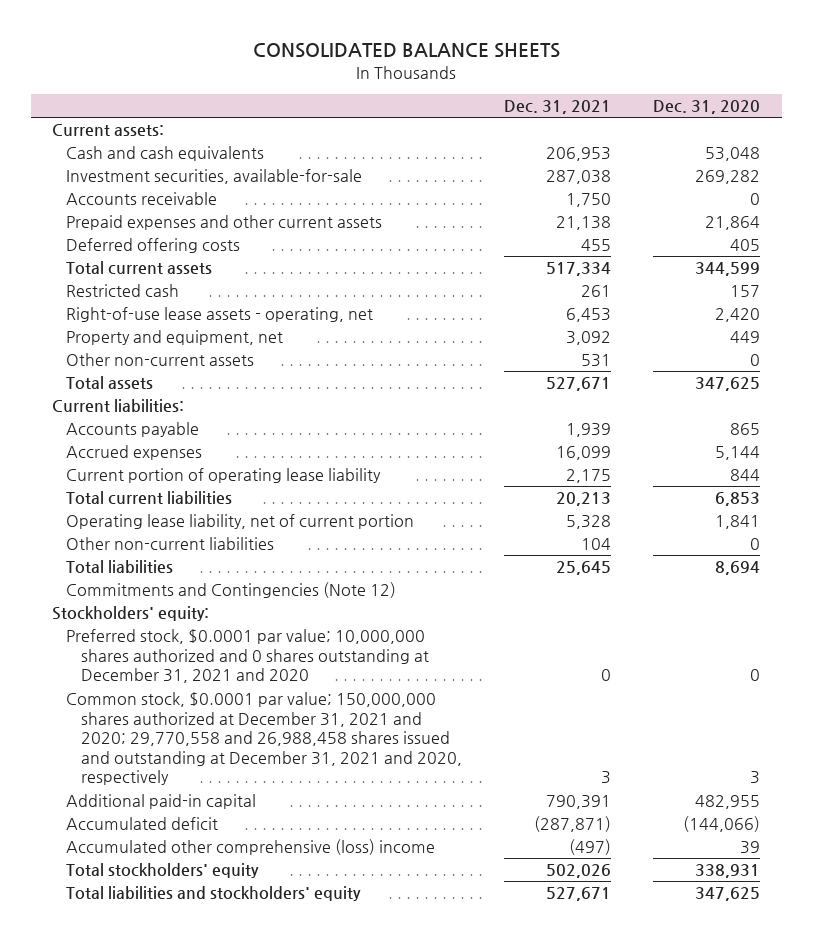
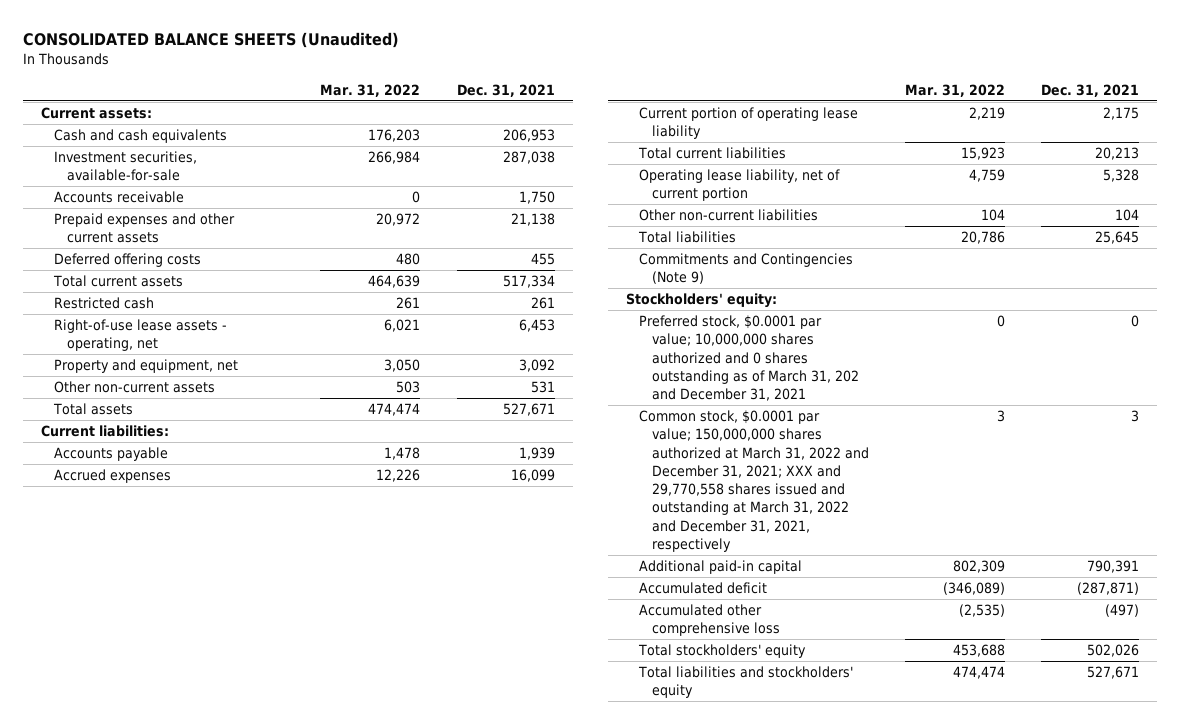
[253,42,561,58] CONSOLIDATED BALANCE SHEETS -> [23,32,400,49] CONSOLIDATED BALANCE SHEETS (Unaudited)
[653,99,761,114] Dec. 31, 2020 -> none
none -> [320,83,421,97] Mar. 31, 2022
[66,582,397,599] Commitments and Contingencies (Note 12) -> [638,253,853,285] Commitments and Contingencies (Note 9)
[66,629,429,684] Preferred stock, $0.0001 par value; 10,000,000 shares authorized and 0 shares outstanding at December 31, 2021 and 2020 -> [638,315,859,402] Preferred stock, $0.0001 par value; 10,000,000 shares authorized and 0 shares outstanding as of March 31, 202 and December 31, 2021
[66,692,462,786] Common stock, $0.0001 par value; 150,000,000 shares authorized at December 31, 2021 and 2020; 29,770,558 and 26,988,458 shares issued and outstanding at December 31, 2021 and 2020, respectively -> [638,410,869,552] Common stock, $0.0001 par value; 150,000,000 shares authorized at March 31, 2022 and December 31, 2021; XXX and 29,770,558 shares issued and outstanding at March 31, 2022 and December 31, 2021, respectively
[66,839,436,856] Accumulated other comprehensive (loss) income -> [638,604,780,637] Accumulated other comprehensive loss

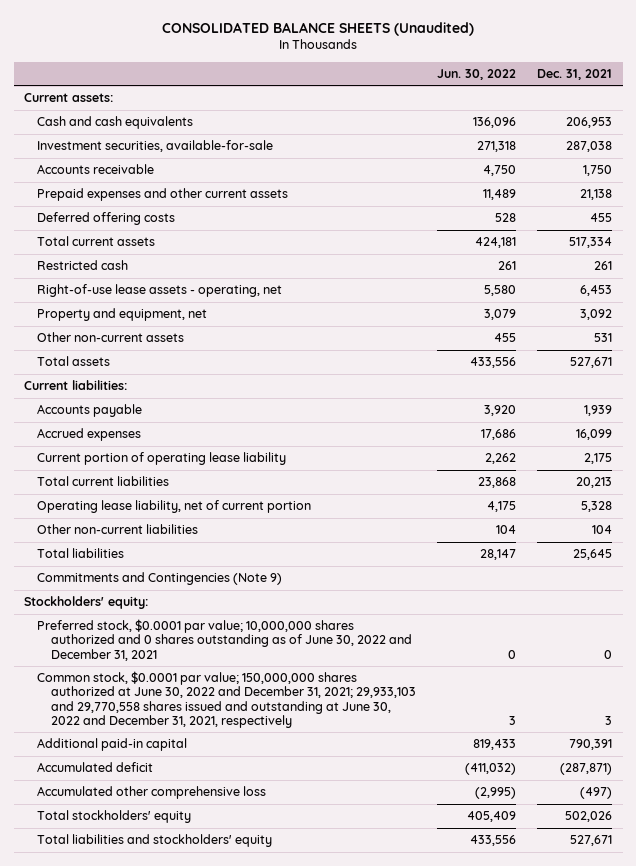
[320,83,421,97] Mar. 31, 2022 -> none
none -> [436,68,516,80] Jun. 30, 2022
[638,315,859,402] Preferred stock, $0.0001 par value; 10,000,000 shares authorized and 0 shares outstanding as of March 31, 202 and December 31, 2021 -> [37,619,412,661] Preferred stock, $0.0001 par value; 10,000,000 shares authorized and 0 shares outstanding as of June 30, 2022 and December 31, 2021
[638,410,869,552] Common stock, $0.0001 par value; 150,000,000 shares authorized at March 31, 2022 and December 31, 2021; XXX and 29,770,558 shares issued and outstanding at March 31, 2022 and December 31, 2021, respectively -> [37,671,416,728] Common stock, $0.0001 par value; 150,000,000 shares authorized at June 30, 2022 and December 31, 2021; 29,933,103 and 29,770,558 shares issued and outstanding at June 30, 2022 and December 31, 2021, respectively

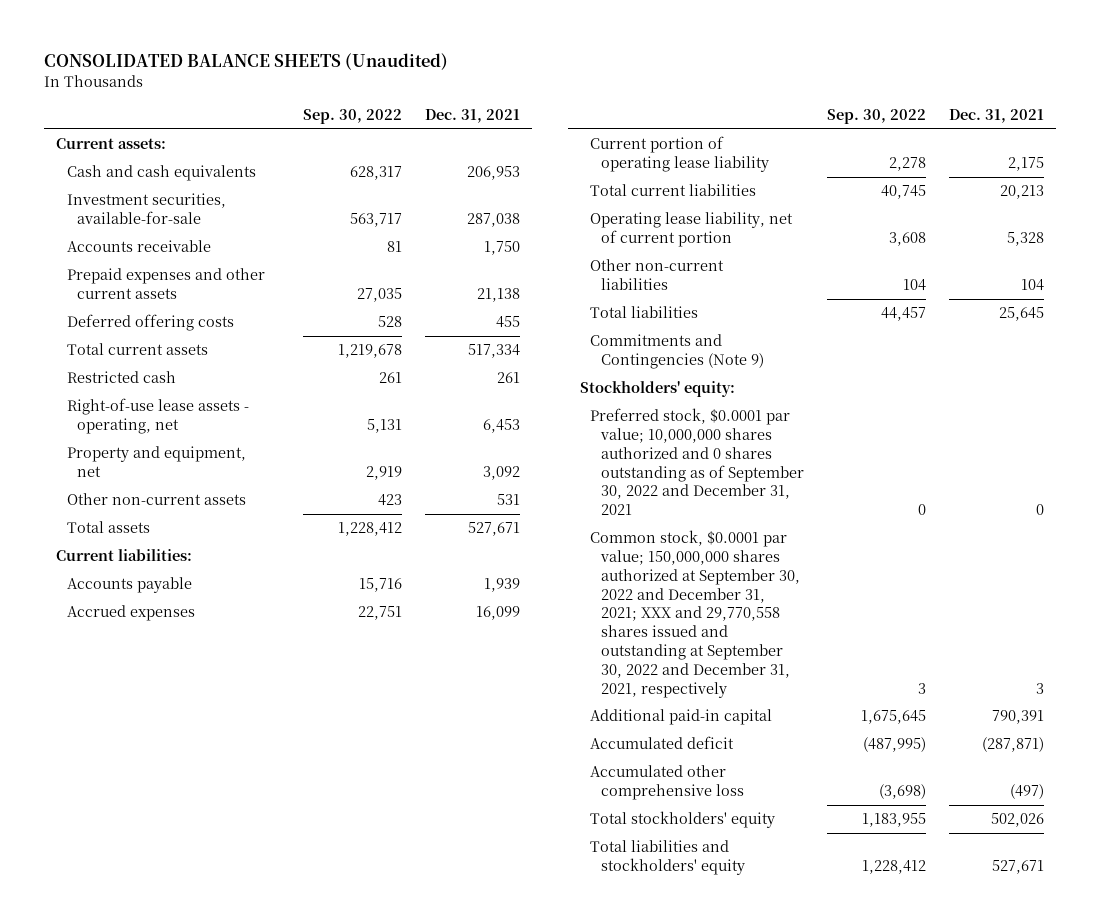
[436,68,516,80] Jun. 30, 2022 -> none
none -> [303,109,403,125] Sep. 30, 2022
[37,619,412,661] Preferred stock, $0.0001 par value; 10,000,000 shares authorized and 0 shares outstanding as of June 30, 2022 and December 31, 2021 -> [590,408,804,516] Preferred stock, $0.0001 par value; 10,000,000 shares authorized and 0 shares outstanding as of September 30, 2022 and December 31, 2021
[37,671,416,728] Common stock, $0.0001 par value; 150,000,000 shares authorized at June 30, 2022 and December 31, 2021; 29,933,103 and 29,770,558 shares issued and outstanding at June 30, 2022 and December 31, 2021, respectively -> [590,530,800,698] Common stock, $0.0001 par value; 150,000,000 shares authorized at September 30, 2022 and December 31, 2021; XXX and 29,770,558 shares issued and outstanding at September 30, 2022 and December 31, 2021, respectively

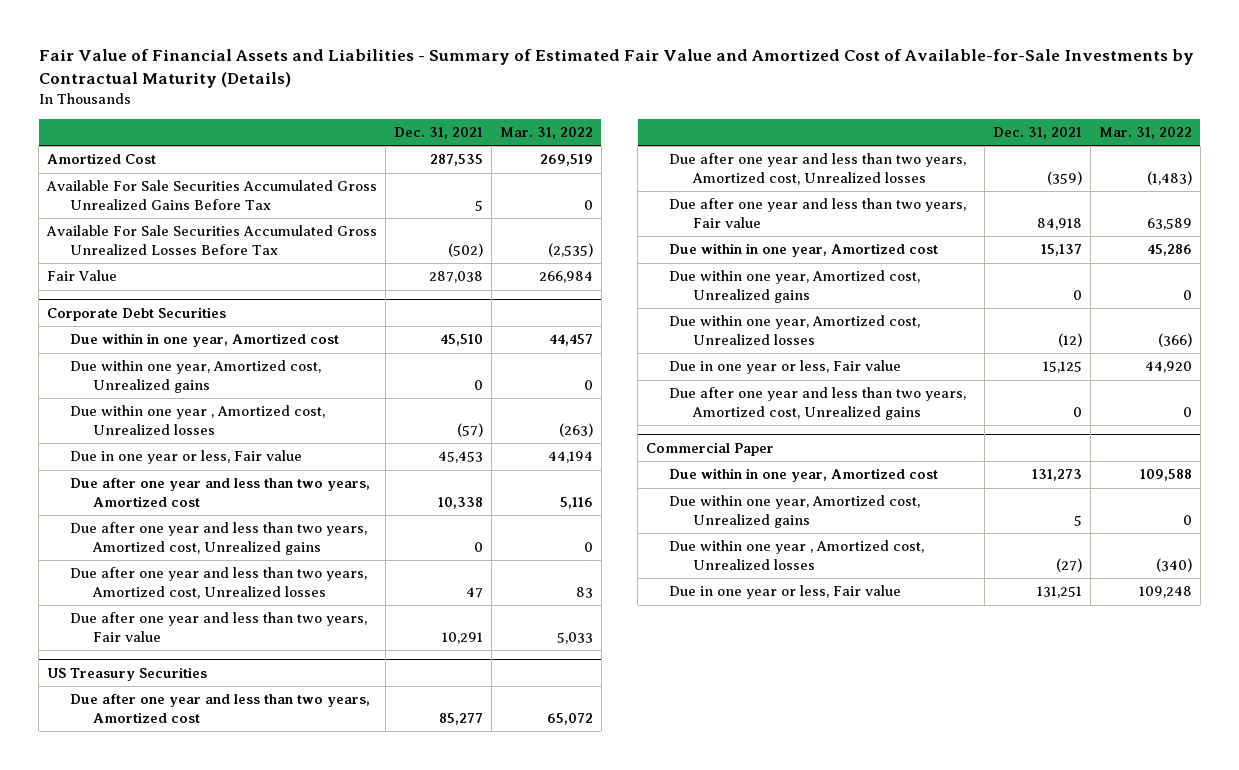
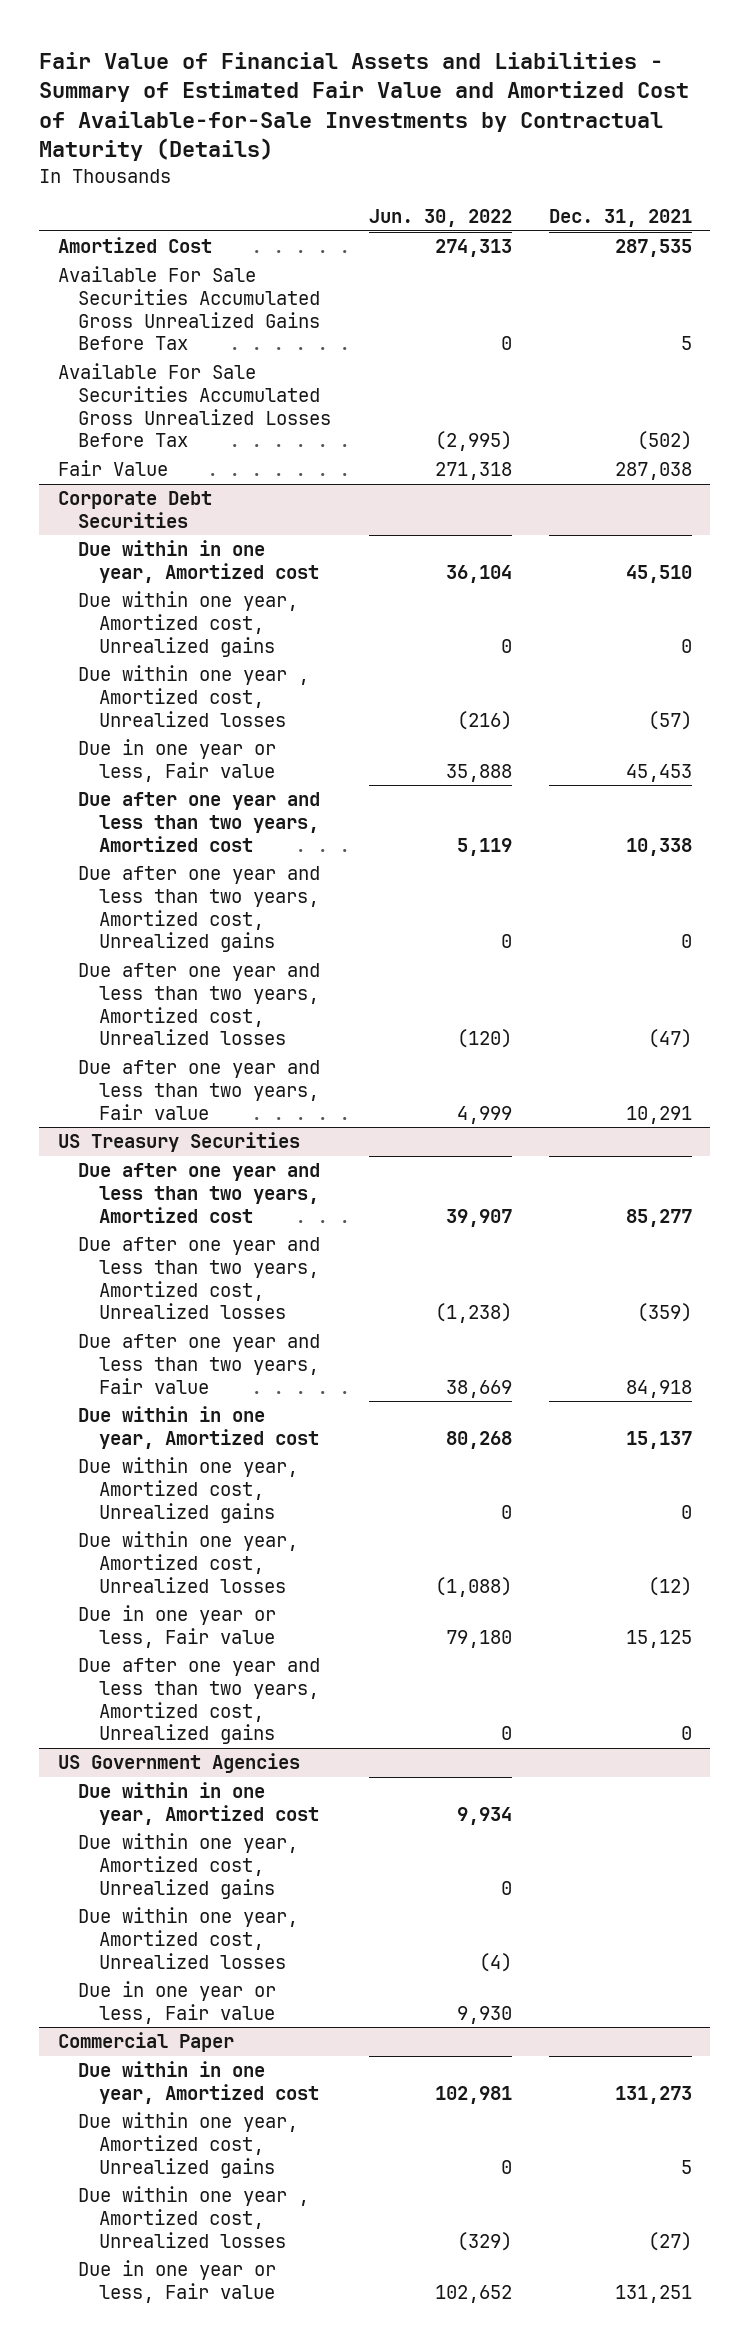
[499,127,593,140] Mar. 31, 2022 -> none
none -> [368,209,512,228] Jun. 30, 2022
[465,586,483,598] 47 -> [647,1029,692,1049] (47)
none -> [57,1753,300,1774] US Government Agencies
none -> [78,1782,320,1825] Due within in one year, Amortized cost
none -> [78,1833,299,1899] Due within one year, Amortized cost, Unrealized gains
none -> [78,1907,299,1969] Due within one year, Amortized cost, Unrealized losses
none -> [78,1981,277,2024] Due in one year or less, Fair value

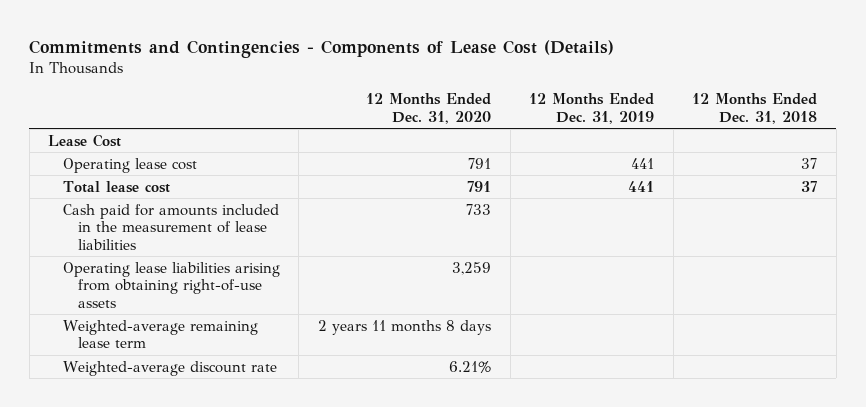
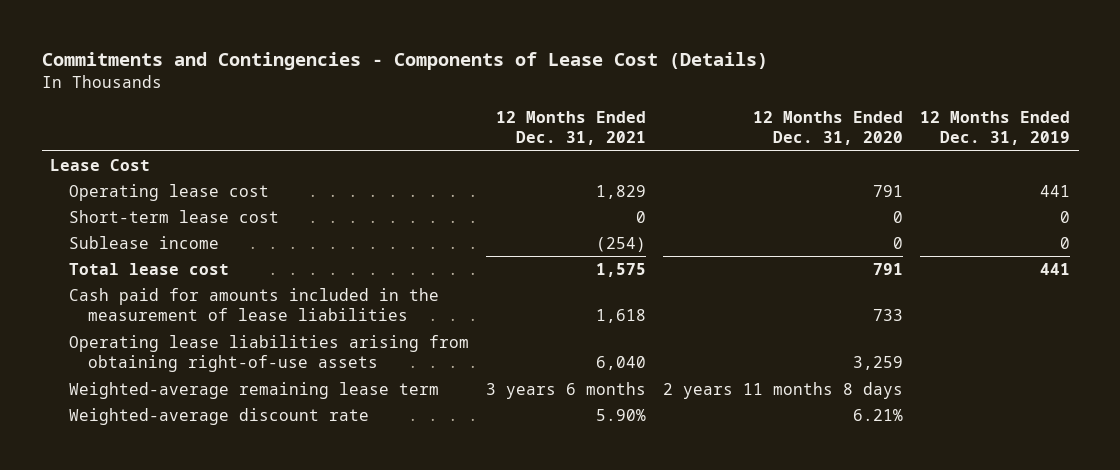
[692,93,818,125] 12 Months Ended Dec. 31, 2018 -> none
none -> [496,110,647,146] 12 Months Ended Dec. 31, 2021
none -> [69,209,280,223] Short-term lease cost
none -> [69,235,220,249] Sublease income

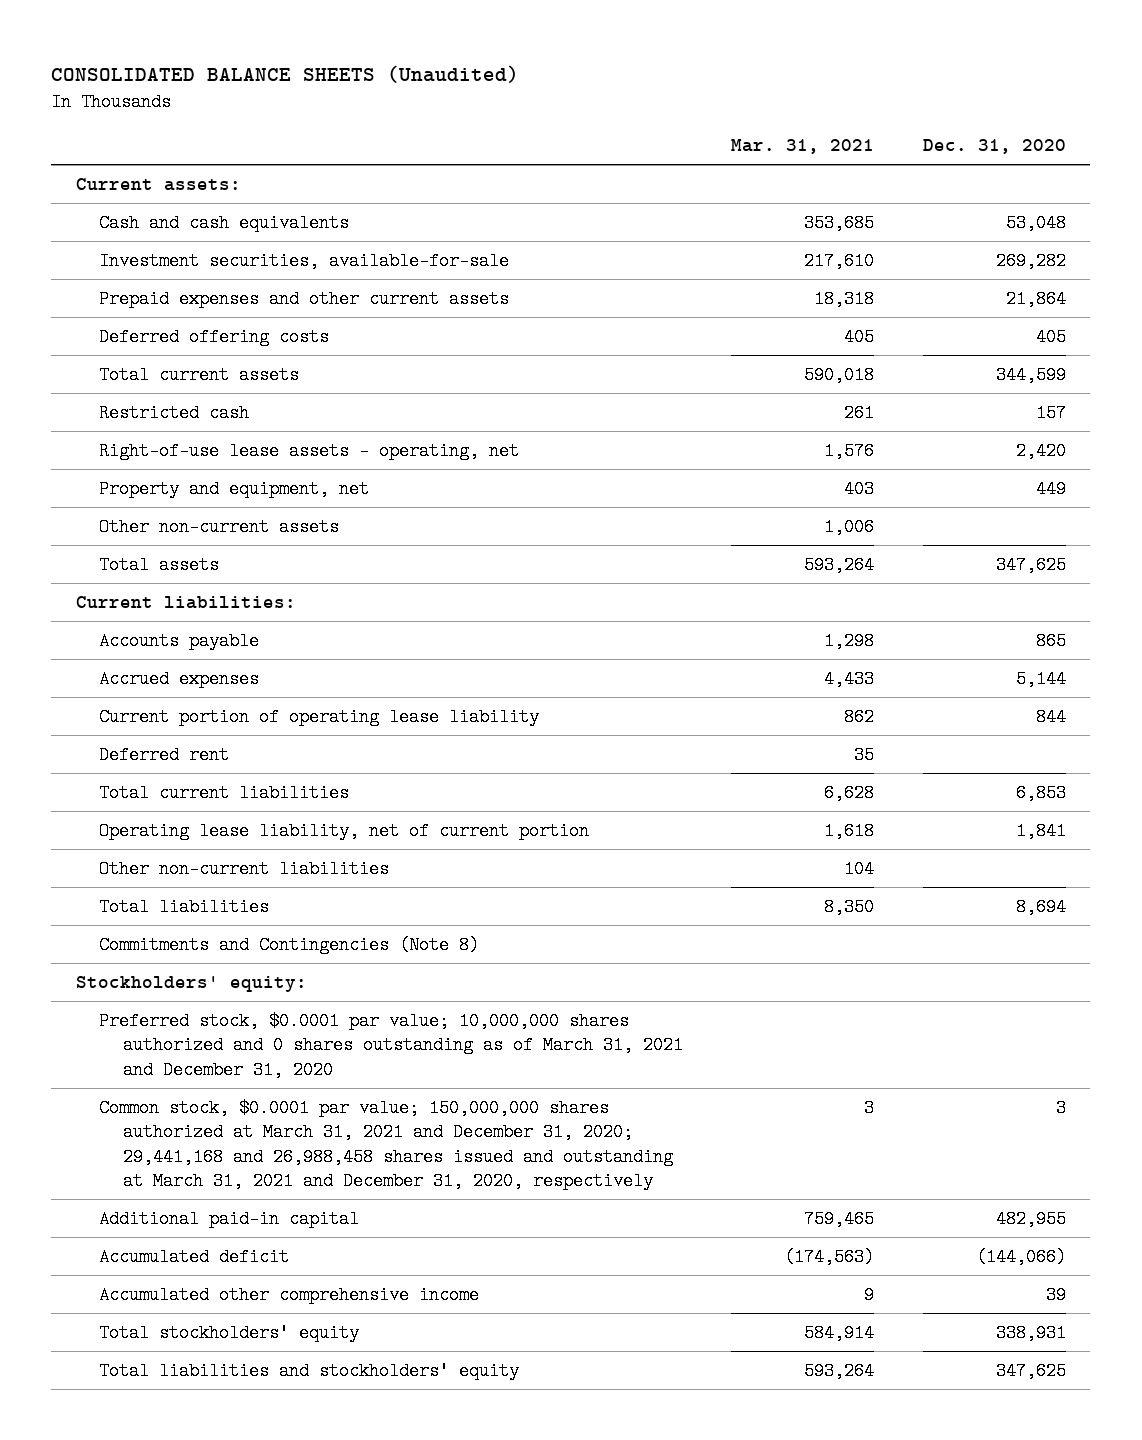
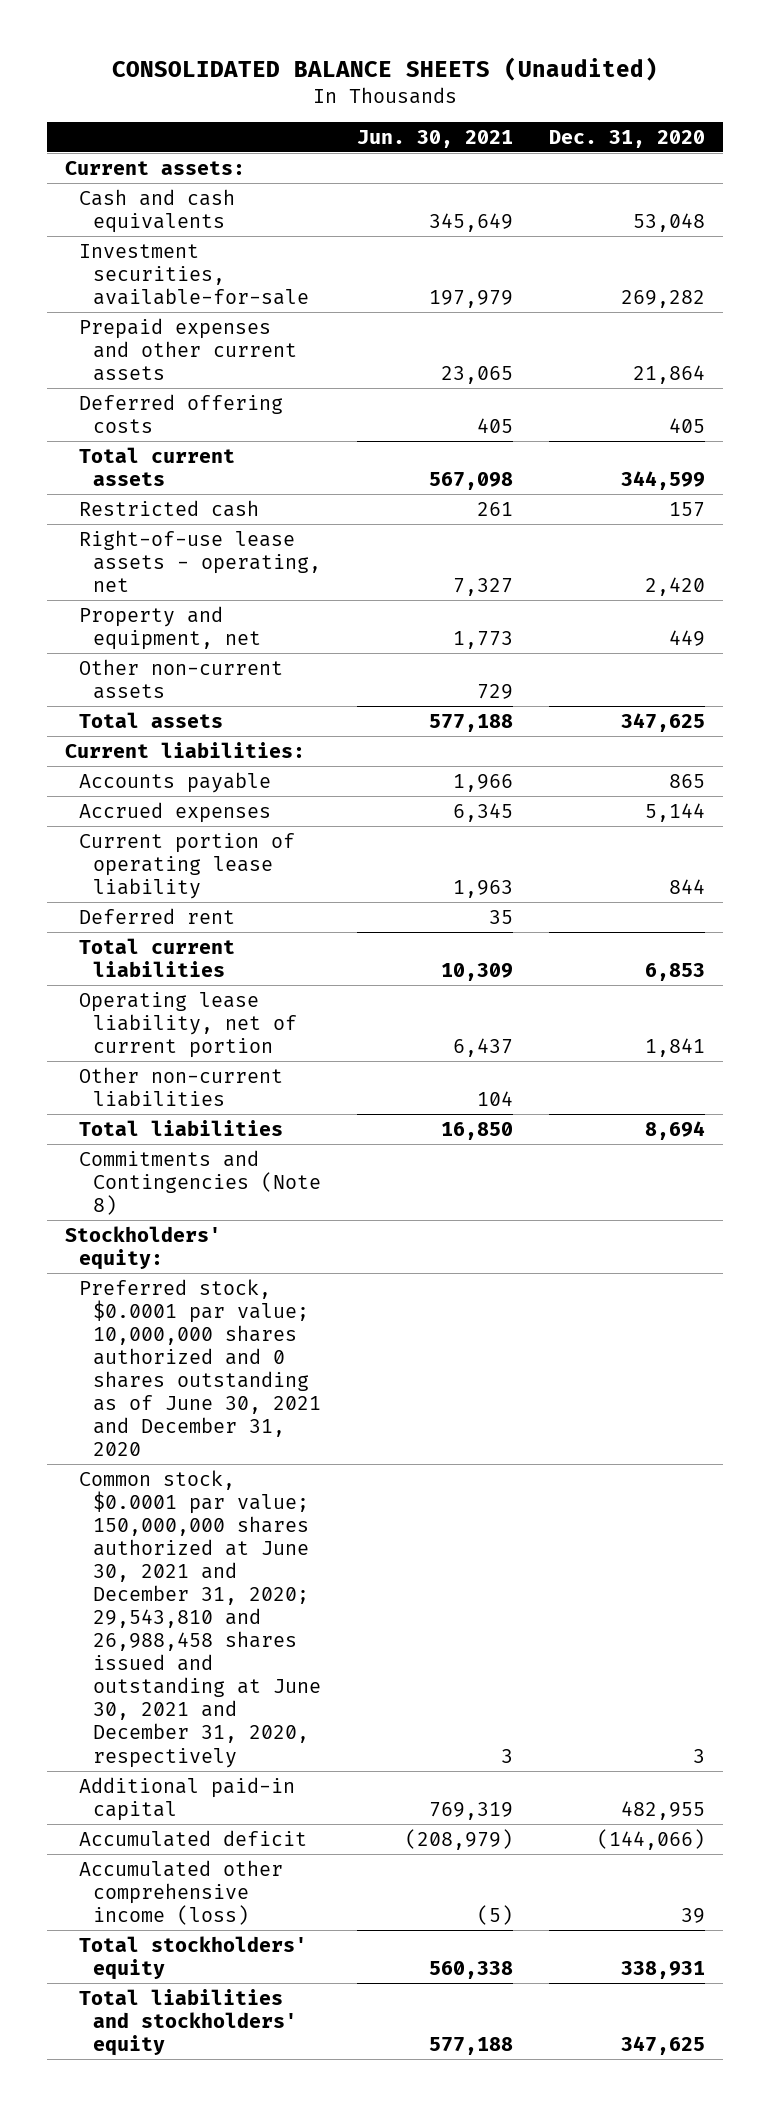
[731,139,875,155] Mar. 31, 2021 -> none
none -> [357,129,514,148] Jun. 30, 2021
[99,1011,683,1079] Preferred stock, $0.0001 par value; 10,000,000 shares authorized and 0 shares outstanding as of March 31, 2021 and December 31, 2020 -> [78,1278,322,1457] Preferred stock, $0.0001 par value; 10,000,000 shares authorized and 0 shares outstanding as of June 30, 2021 and December 31, 2020
[99,1098,673,1191] Common stock, $0.0001 par value; 150,000,000 shares authorized at March 31, 2021 and December 31, 2020; 29,441,168 and 26,988,458 shares issued and outstanding at March 31, 2021 and December 31, 2020, respectively -> [78,1469,322,1768] Common stock, $0.0001 par value; 150,000,000 shares authorized at June 30, 2021 and December 31, 2020; 29,543,810 and 26,988,458 shares issued and outstanding at June 30, 2021 and December 31, 2020, respectively
[99,1285,480,1304] Accumulated other comprehensive income -> [78,1859,283,1925] Accumulated other comprehensive income (loss)

